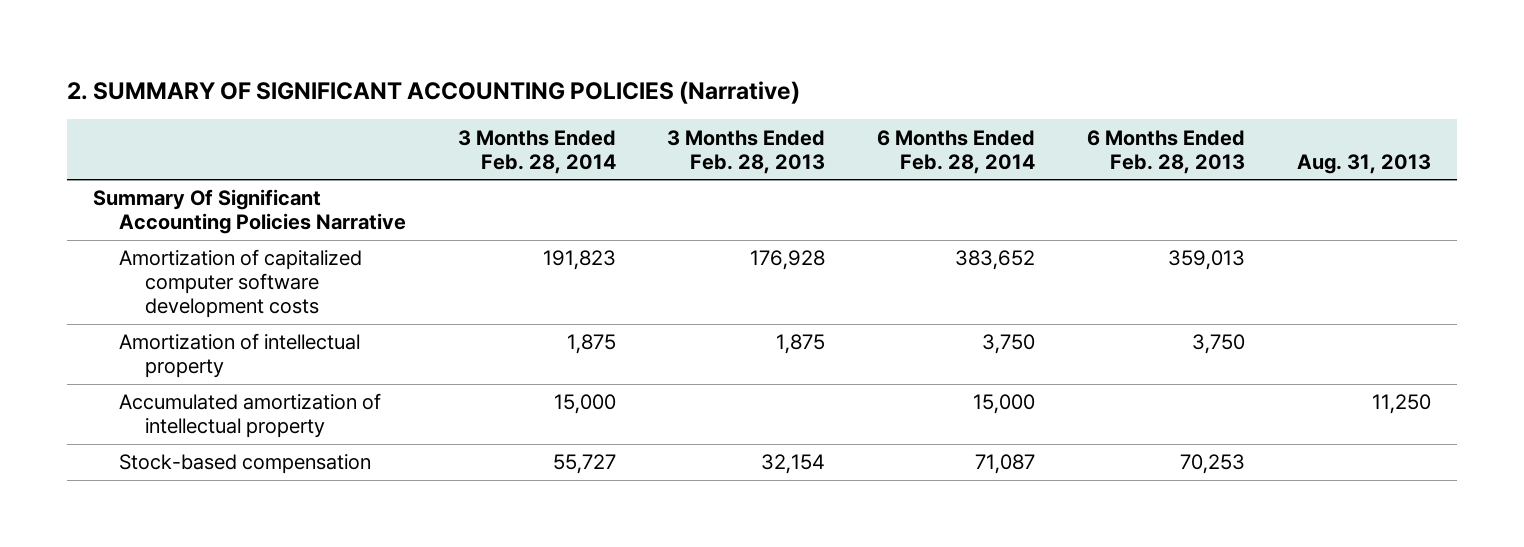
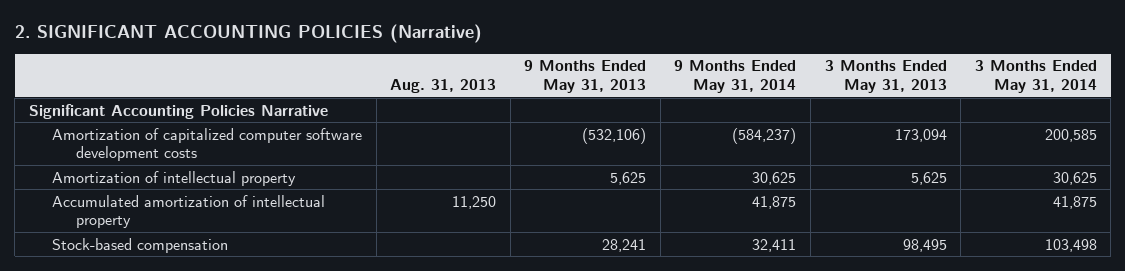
[66,80,800,104] 2. SUMMARY OF SIGNIFICANT ACCOUNTING POLICIES (Narrative) -> [14,24,482,44] 2. SIGNIFICANT ACCOUNTING POLICIES (Narrative)
[457,129,616,174] 3 Months Ended Feb. 28, 2014 -> none
[667,129,826,174] 3 Months Ended Feb. 28, 2013 -> none
[877,129,1036,174] 6 Months Ended Feb. 28, 2014 -> none
[1087,129,1246,174] 6 Months Ended Feb. 28, 2013 -> none
none -> [524,60,647,94] 9 Months Ended May 31, 2013
none -> [674,60,797,94] 9 Months Ended May 31, 2014
none -> [824,60,947,94] 3 Months Ended May 31, 2013
none -> [974,60,1097,94] 3 Months Ended May 31, 2014
[92,189,406,235] Summary Of Significant Accounting Policies Narrative -> [28,103,328,119] Significant Accounting Policies Narrative

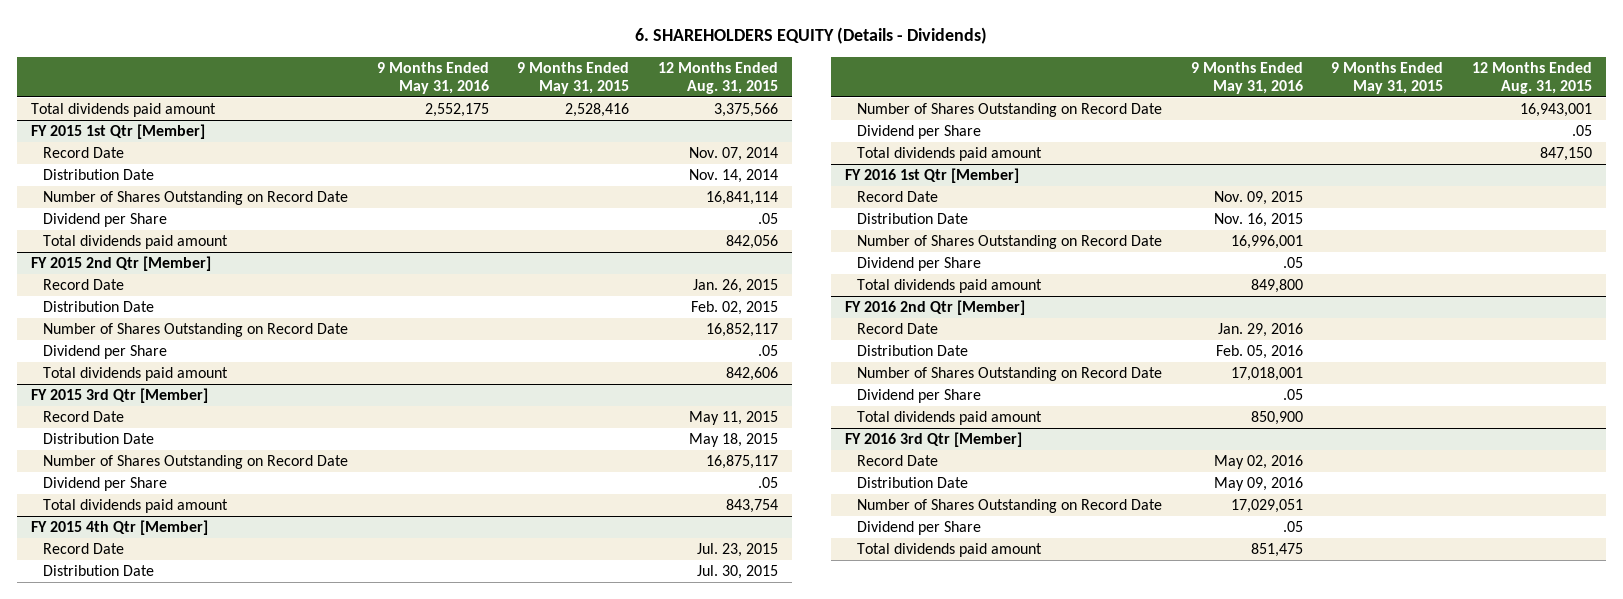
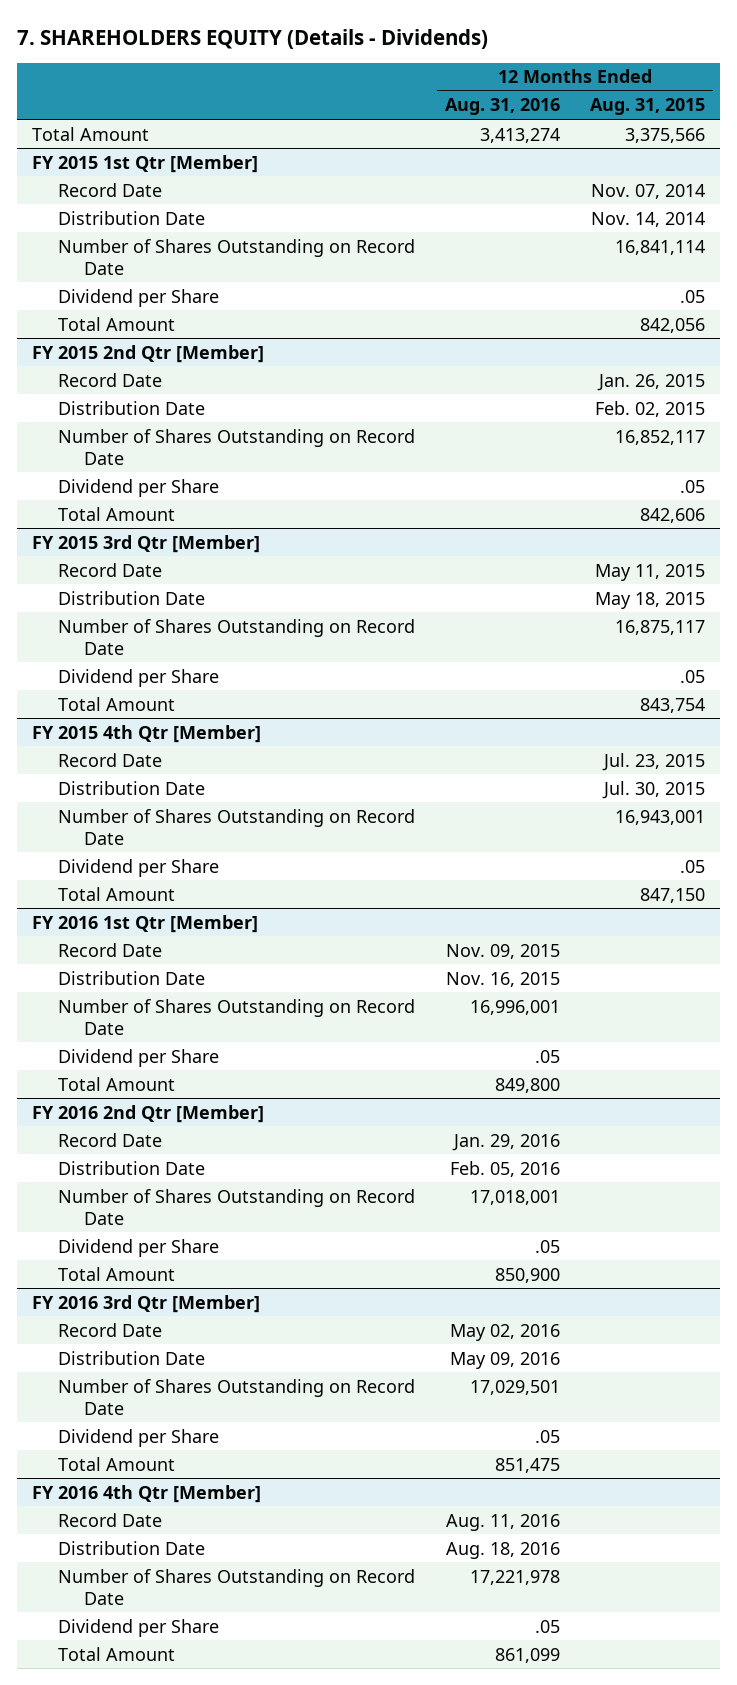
[635,26,988,44] 6. SHAREHOLDERS EQUITY (Details - Dividends) -> [16,28,488,49] 7. SHAREHOLDERS EQUITY (Details - Dividends)
[376,61,489,94] 9 Months Ended May 31, 2016 -> none
[517,61,630,94] 9 Months Ended May 31, 2015 -> none
none -> [444,98,560,116] Aug. 31, 2016
[31,103,217,118] Total dividends paid amount -> [31,126,149,141] Total Amount
[43,235,229,250] Total dividends paid amount -> [57,316,175,331] Total Amount
[43,367,229,382] Total dividends paid amount -> [57,506,175,521] Total Amount
[43,499,229,514] Total dividends paid amount -> [57,696,175,711] Total Amount
[857,147,1043,162] Total dividends paid amount -> [57,886,175,901] Total Amount
[857,279,1043,294] Total dividends paid amount -> [57,1076,175,1091] Total Amount
[857,411,1043,426] Total dividends paid amount -> [57,1266,175,1281] Total Amount
[857,543,1043,558] Total dividends paid amount -> [57,1456,175,1471] Total Amount
none -> [31,1484,261,1503] FY 2016 4th Qtr [Member]
none -> [57,1512,162,1527] Record Date
none -> [57,1540,205,1555] Distribution Date
none -> [57,1568,415,1605] Number of Shares Outstanding on Record Date
none -> [57,1618,219,1637] Dividend per Share
none -> [57,1646,175,1661] Total Amount

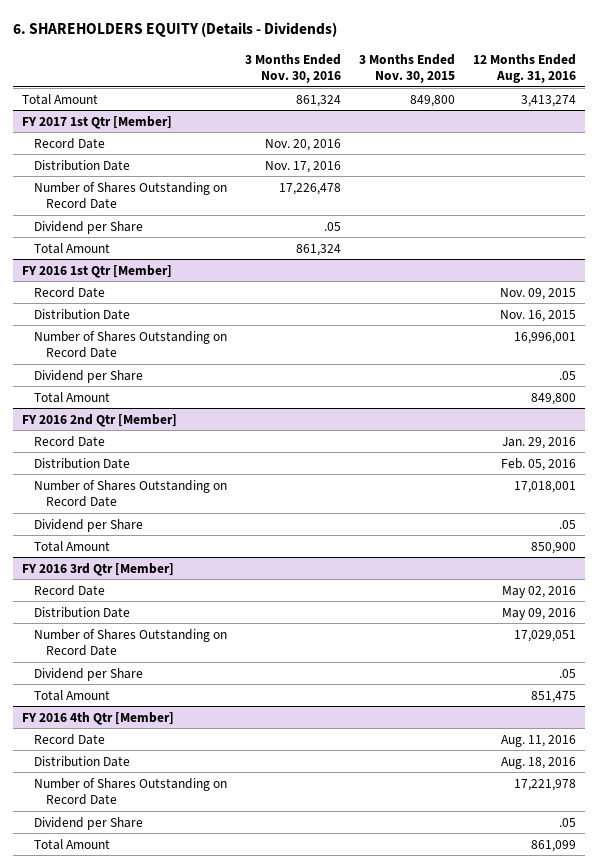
[16,28,488,49] 7. SHAREHOLDERS EQUITY (Details - Dividends) -> [13,22,338,38] 6. SHAREHOLDERS EQUITY (Details - Dividends)
[590,98,706,116] Aug. 31, 2015 -> none
none -> [245,53,342,83] 3 Months Ended Nov. 30, 2016
none -> [359,53,456,83] 3 Months Ended Nov. 30, 2015
[31,154,258,173] FY 2015 1st Qtr [Member] -> none
[57,182,162,197] Record Date -> none
[57,210,205,225] Distribution Date -> none
[57,238,415,275] Number of Shares Outstanding on Record Date -> none
[57,288,219,307] Dividend per Share -> none
[57,316,175,331] Total Amount -> none
[31,344,264,363] FY 2015 2nd Qtr [Member] -> none
[57,372,162,387] Record Date -> none
[57,400,205,415] Distribution Date -> none
[57,428,415,465] Number of Shares Outstanding on Record Date -> none
[57,478,219,497] Dividend per Share -> none
[57,506,175,521] Total Amount -> none
[31,534,260,553] FY 2015 3rd Qtr [Member] -> none
[57,562,162,577] Record Date -> none
[57,590,205,605] Distribution Date -> none
[57,618,415,655] Number of Shares Outstanding on Record Date -> none
[57,668,219,687] Dividend per Share -> none
[57,696,175,711] Total Amount -> none
[31,724,261,743] FY 2015 4th Qtr [Member] -> none
[57,752,162,767] Record Date -> none
[57,780,205,795] Distribution Date -> none
[57,808,415,845] Number of Shares Outstanding on Record Date -> none
[57,858,219,877] Dividend per Share -> none
[57,886,175,901] Total Amount -> none
none -> [22,115,173,129] FY 2017 1st Qtr [Member]
none -> [34,137,106,149] Record Date
none -> [34,159,131,171] Distribution Date
none -> [34,181,228,209] Number of Shares Outstanding on Record Date
none -> [34,220,144,234] Dividend per Share
none -> [34,242,111,254] Total Amount
[469,1379,560,1395] 17,029,501 -> [513,629,576,642] 17,029,051

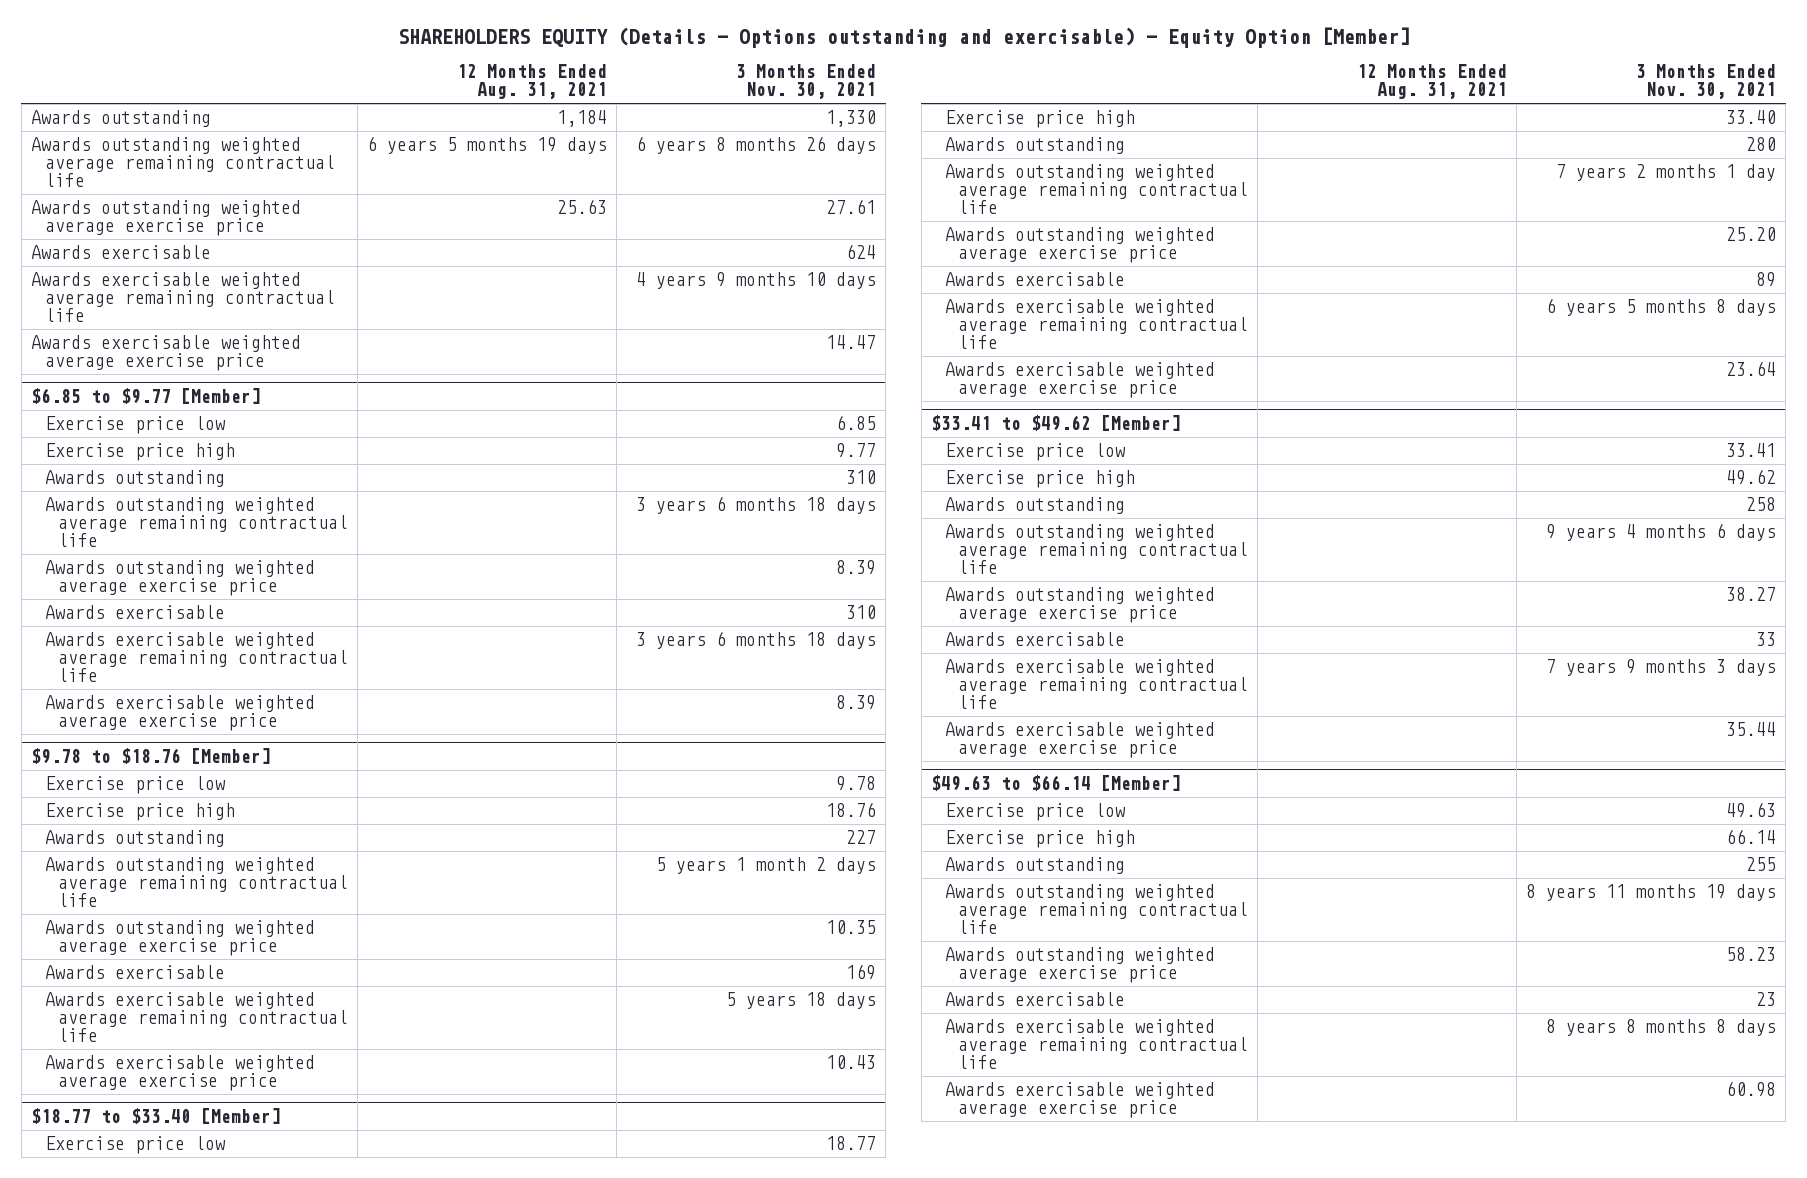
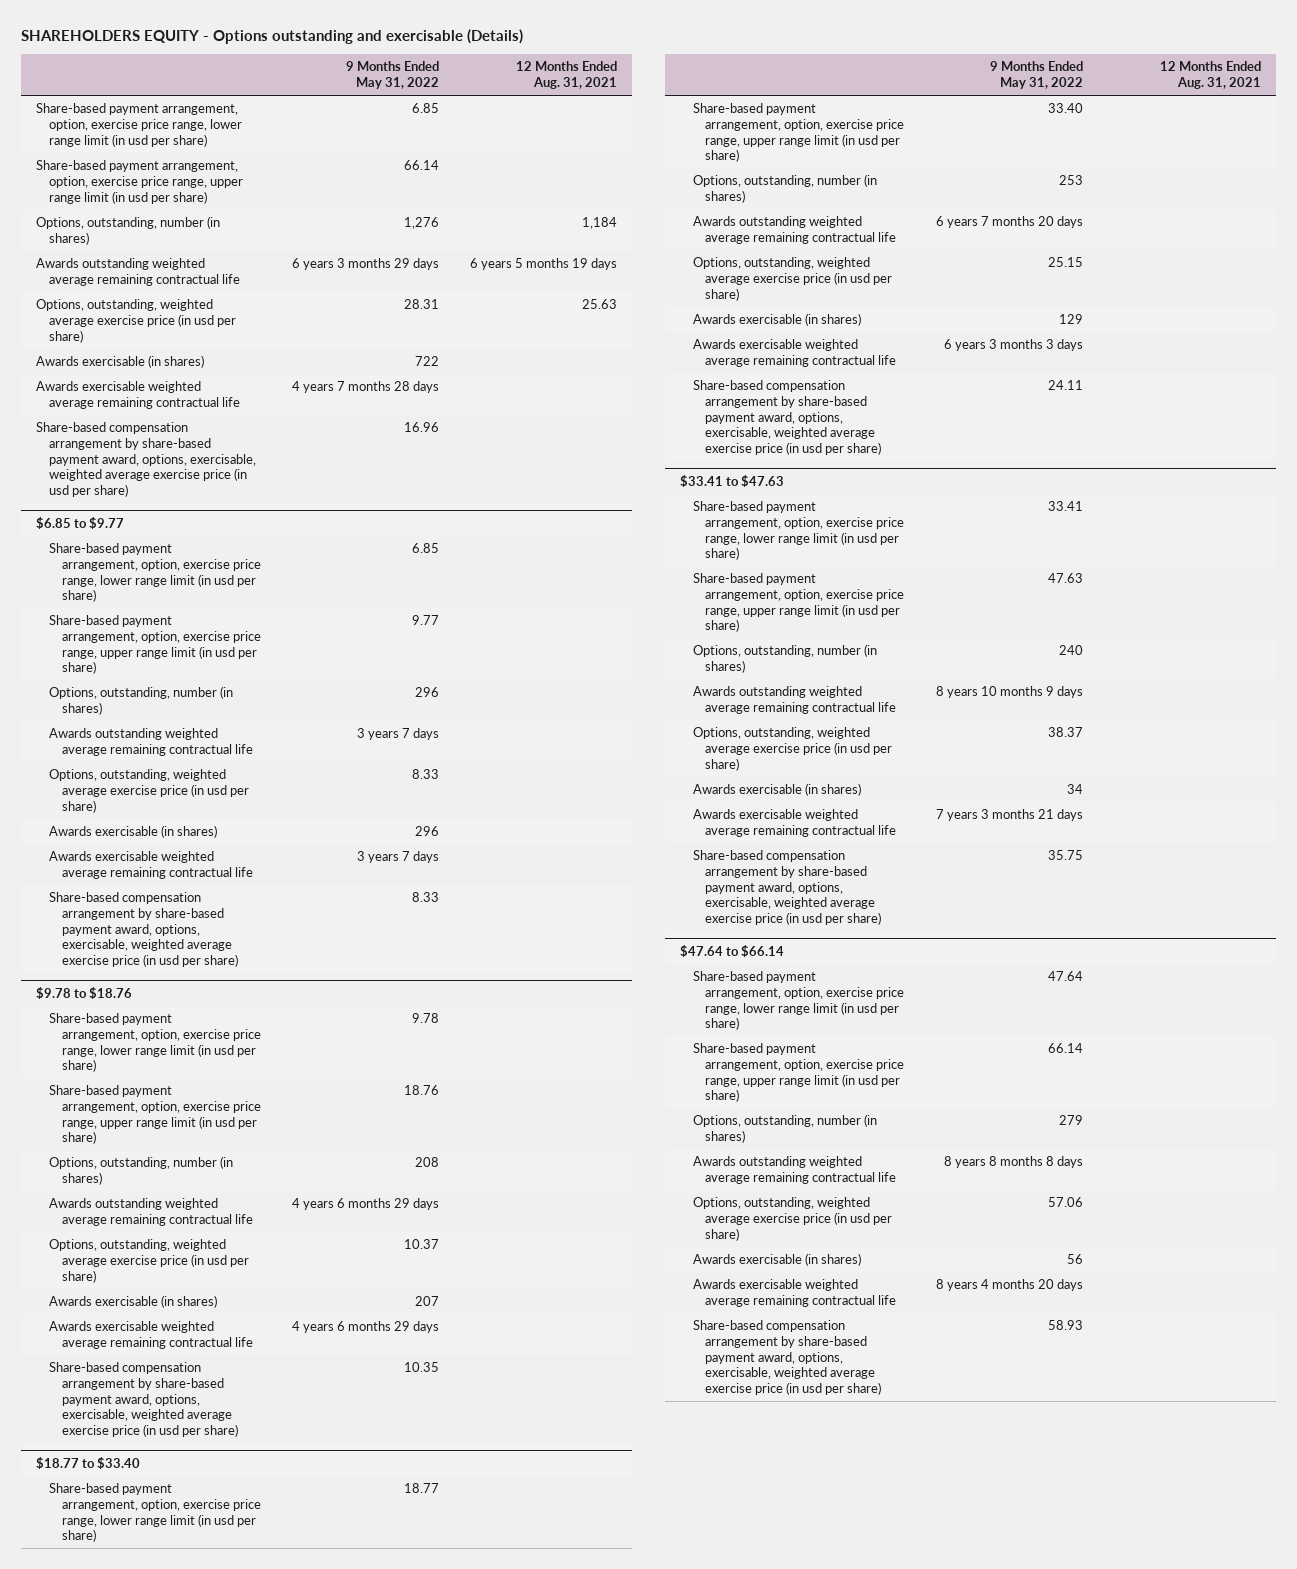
[397,26,1410,48] SHAREHOLDERS EQUITY (Details - Options outstanding and exercisable) - Equity Option [Member] -> [20,28,523,44] SHAREHOLDERS EQUITY - Options outstanding and exercisable (Details)
[736,64,877,100] 3 Months Ended Nov. 30, 2021 -> none
none -> [345,61,439,90] 9 Months Ended May 31, 2022
none -> [36,103,242,147] Share-based payment arrangement, option, exercise price range, lower range limit (in usd per share)
none -> [36,160,243,204] Share-based payment arrangement, option, exercise price range, upper range limit (in usd per share)
[30,110,211,128] Awards outstanding -> [36,216,221,246] Options, outstanding, number (in shares)
[30,200,301,237] Awards outstanding weighted average exercise price -> [36,299,236,343] Options, outstanding, weighted average exercise price (in usd per share)
[30,245,211,260] Awards exercisable -> [36,355,205,369] Awards exercisable (in shares)
[30,335,301,372] Awards exercisable weighted average exercise price -> [36,422,256,498] Share-based compensation arrangement by share-based payment award, options, exercisable, weighted average exercise price (in usd per share)
[30,388,261,405] $6.85 to $9.77 [Member] -> [36,517,125,530] $6.85 to $9.77
[44,416,226,435] Exercise price low -> [48,543,261,603] Share-based payment arrangement, option, exercise price range, lower range limit (in usd per share)
[44,443,235,462] Exercise price high -> [48,615,261,675] Share-based payment arrangement, option, exercise price range, upper range limit (in usd per share)
[44,470,225,488] Awards outstanding -> [48,686,233,716] Options, outstanding, number (in shares)
[44,560,315,597] Awards outstanding weighted average exercise price -> [48,769,249,813] Options, outstanding, weighted average exercise price (in usd per share)
[44,605,225,620] Awards exercisable -> [48,825,217,839] Awards exercisable (in shares)
[44,695,315,732] Awards exercisable weighted average exercise price -> [48,892,238,968] Share-based compensation arrangement by share-based payment award, options, exercisable, weighted average exercise price (in usd per share)
[30,748,271,765] $9.78 to $18.76 [Member] -> [36,987,133,1000] $9.78 to $18.76
[44,776,226,795] Exercise price low -> [48,1013,261,1073] Share-based payment arrangement, option, exercise price range, lower range limit (in usd per share)
[44,803,235,822] Exercise price high -> [48,1085,261,1145] Share-based payment arrangement, option, exercise price range, upper range limit (in usd per share)
[44,830,225,848] Awards outstanding -> [48,1156,233,1186] Options, outstanding, number (in shares)
[44,920,315,957] Awards outstanding weighted average exercise price -> [48,1239,249,1283] Options, outstanding, weighted average exercise price (in usd per share)
[44,965,225,980] Awards exercisable -> [48,1295,217,1309] Awards exercisable (in shares)
[44,1055,315,1092] Awards exercisable weighted average exercise price -> [48,1362,238,1438] Share-based compensation arrangement by share-based payment award, options, exercisable, weighted average exercise price (in usd per share)
[30,1108,281,1125] $18.77 to $33.40 [Member] -> [36,1457,141,1470] $18.77 to $33.40
[44,1136,226,1155] Exercise price low -> [48,1483,261,1543] Share-based payment arrangement, option, exercise price range, lower range limit (in usd per share)
[944,110,1135,129] Exercise price high -> [692,103,905,163] Share-based payment arrangement, option, exercise price range, upper range limit (in usd per share)
[944,137,1125,155] Awards outstanding -> [692,174,877,204] Options, outstanding, number (in shares)
[944,227,1215,264] Awards outstanding weighted average exercise price -> [692,257,893,301] Options, outstanding, weighted average exercise price (in usd per share)
[944,272,1125,287] Awards exercisable -> [692,313,861,327] Awards exercisable (in shares)
[930,415,1181,432] $33.41 to $49.62 [Member] -> none
[944,443,1126,462] Exercise price low -> none
[944,470,1135,489] Exercise price high -> none
[944,497,1125,515] Awards outstanding -> none
[944,524,1249,575] Awards outstanding weighted average remaining contractual life -> none
[944,587,1215,624] Awards outstanding weighted average exercise price -> none
[944,632,1125,647] Awards exercisable -> none
[944,659,1249,710] Awards exercisable weighted average remaining contractual life -> none
[944,722,1215,759] Awards exercisable weighted average exercise price -> none
[930,775,1181,792] $49.63 to $66.14 [Member] -> none
[944,803,1126,822] Exercise price low -> none
[944,830,1135,849] Exercise price high -> none
[944,857,1125,875] Awards outstanding -> none
[944,884,1249,935] Awards outstanding weighted average remaining contractual life -> none
[944,947,1215,984] Awards outstanding weighted average exercise price -> none
[944,992,1125,1007] Awards exercisable -> none
[944,1019,1249,1070] Awards exercisable weighted average remaining contractual life -> none
[944,1082,1215,1119] Awards exercisable weighted average exercise price -> none
[944,362,1215,399] Awards exercisable weighted average exercise price -> [692,380,882,456] Share-based compensation arrangement by share-based payment award, options, exercisable, weighted average exercise price (in usd per share)
none -> [680,475,785,488] $33.41 to $47.63
none -> [692,501,905,561] Share-based payment arrangement, option, exercise price range, lower range limit (in usd per share)
none -> [692,573,905,633] Share-based payment arrangement, option, exercise price range, upper range limit (in usd per share)
none -> [692,644,877,674] Options, outstanding, number (in shares)
none -> [692,686,897,715] Awards outstanding weighted average remaining contractual life
none -> [692,727,893,771] Options, outstanding, weighted average exercise price (in usd per share)
none -> [692,783,861,797] Awards exercisable (in shares)
none -> [692,809,897,838] Awards exercisable weighted average remaining contractual life
none -> [692,850,882,926] Share-based compensation arrangement by share-based payment award, options, exercisable, weighted average exercise price (in usd per share)
none -> [680,945,785,958] $47.64 to $66.14
none -> [692,971,905,1031] Share-based payment arrangement, option, exercise price range, lower range limit (in usd per share)
none -> [692,1043,905,1103] Share-based payment arrangement, option, exercise price range, upper range limit (in usd per share)
none -> [692,1114,877,1144] Options, outstanding, number (in shares)
none -> [692,1156,897,1185] Awards outstanding weighted average remaining contractual life
none -> [692,1197,893,1241] Options, outstanding, weighted average exercise price (in usd per share)
none -> [692,1253,861,1267] Awards exercisable (in shares)
none -> [692,1279,897,1308] Awards exercisable weighted average remaining contractual life
none -> [692,1320,882,1396] Share-based compensation arrangement by share-based payment award, options, exercisable, weighted average exercise price (in usd per share)

